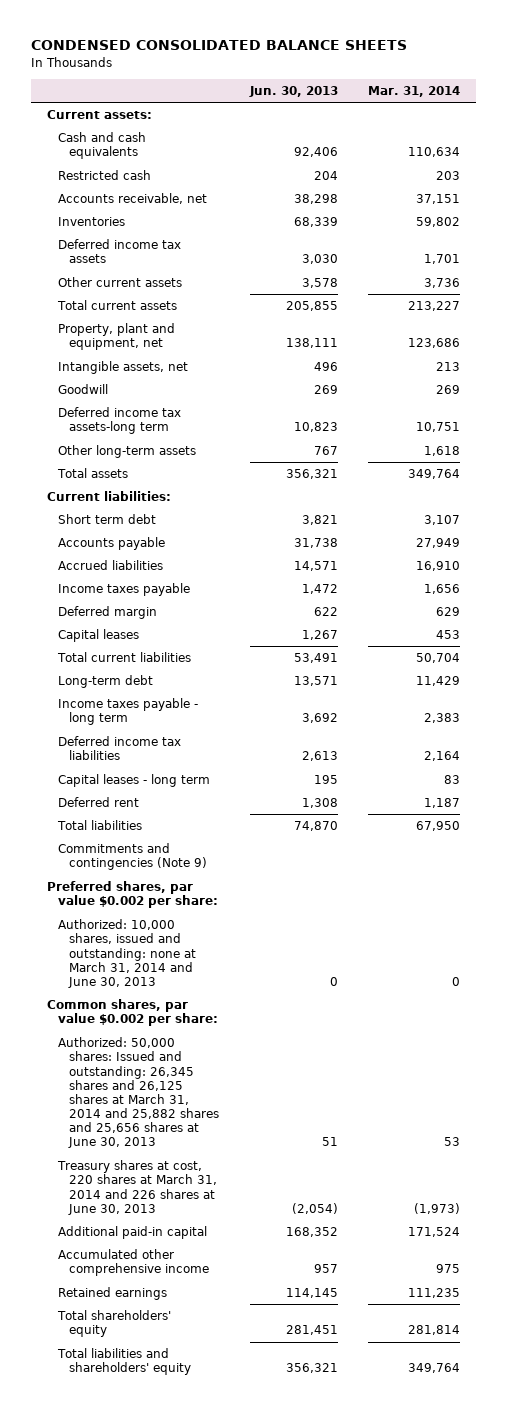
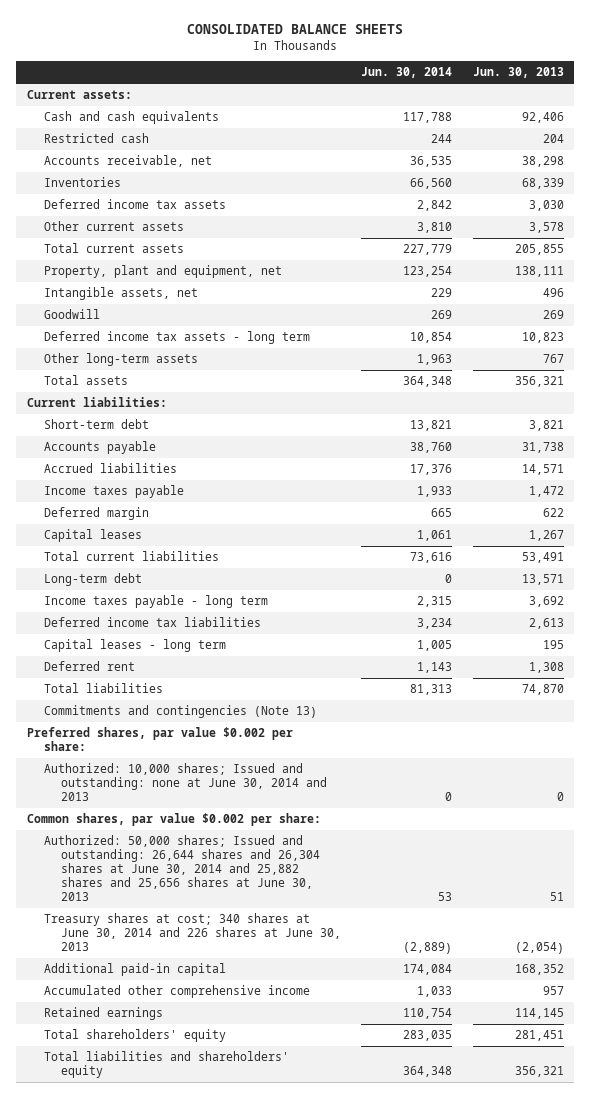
[31,40,408,51] CONDENSED CONSOLIDATED BALANCE SHEETS -> [187,24,404,35] CONSOLIDATED BALANCE SHEETS
[368,85,461,97] Mar. 31, 2014 -> none
none -> [361,67,453,79] Jun. 30, 2014
[57,407,181,435] Deferred income tax assets-long term -> [43,331,310,345] Deferred income tax assets - long term
[57,514,156,525] Short term debt -> [43,419,149,430] Short-term debt
[57,843,207,871] Commitments and contingencies (Note 9) -> [43,705,317,719] Commitments and contingencies (Note 13)
[57,919,196,988] Authorized: 10,000 shares, issued and outstanding: none at March 31, 2014 and June 30, 2013 -> [43,763,327,801] Authorized: 10,000 shares; Issued and outstanding: none at June 30, 2014 and 2013
[57,1037,219,1149] Authorized: 50,000 shares: Issued and outstanding: 26,345 shares and 26,125 shares at March 31, 2014 and 25,882 shares and 25,656 shares at June 30, 2013 -> [43,835,320,901] Authorized: 50,000 shares; Issued and outstanding: 26,644 shares and 26,304 shares at June 30, 2014 and 25,882 shares and 25,656 shares at June 30, 2013
[56,1160,217,1215] Treasury shares at cost, 220 shares at March 31, 2014 and 226 shares at June 30, 2013 -> [43,913,341,951] Treasury shares at cost; 340 shares at June 30, 2014 and 226 shares at June 30, 2013

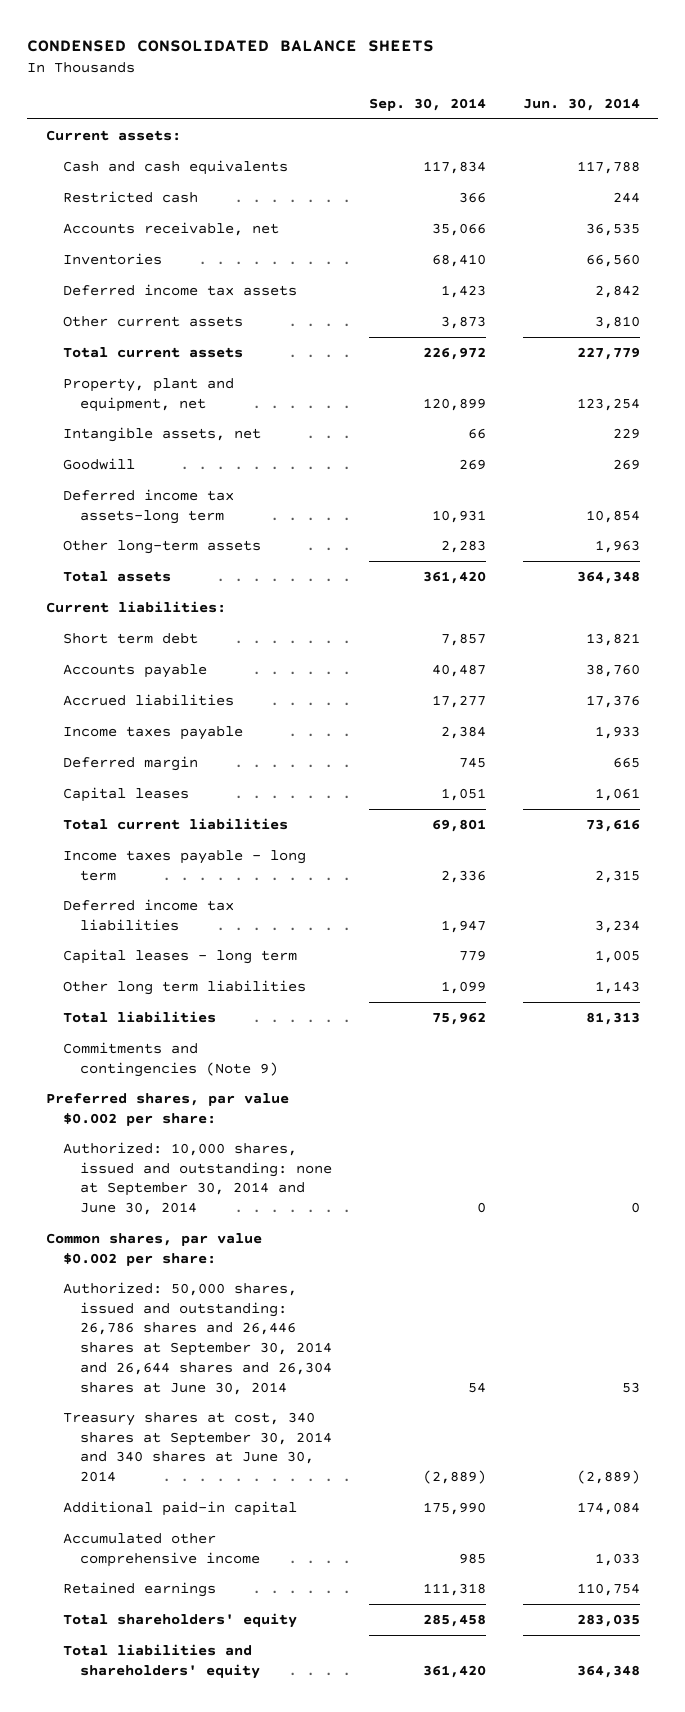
[187,24,404,35] CONSOLIDATED BALANCE SHEETS -> [27,40,435,53] CONDENSED CONSOLIDATED BALANCE SHEETS
[472,67,564,79] Jun. 30, 2013 -> none
none -> [368,97,486,111] Sep. 30, 2014
[43,331,310,345] Deferred income tax assets - long term -> [62,488,234,524] Deferred income tax assets-long term
[43,419,149,430] Short-term debt -> [62,632,198,644] Short term debt
[43,573,142,587] Long-term debt -> none
[43,661,135,672] Deferred rent -> [62,979,306,995] Other long term liabilities
[43,705,317,719] Commitments and contingencies (Note 13) -> [62,1041,279,1077] Commitments and contingencies (Note 9)
[43,763,327,801] Authorized: 10,000 shares; Issued and outstanding: none at June 30, 2014 and 2013 -> [62,1141,333,1216] Authorized: 10,000 shares, issued and outstanding: none at September 30, 2014 and June 30, 2014
[43,835,320,901] Authorized: 50,000 shares; Issued and outstanding: 26,644 shares and 26,304 shares at June 30, 2014 and 25,882 shares and 25,656 shares at June 30, 2013 -> [62,1281,333,1395] Authorized: 50,000 shares, issued and outstanding: 26,786 shares and 26,446 shares at September 30, 2014 and 26,644 shares and 26,304 shares at June 30, 2014
[43,913,341,951] Treasury shares at cost; 340 shares at June 30, 2014 and 226 shares at June 30, 2013 -> [62,1411,333,1483] Treasury shares at cost, 340 shares at September 30, 2014 and 340 shares at June 30, 2014

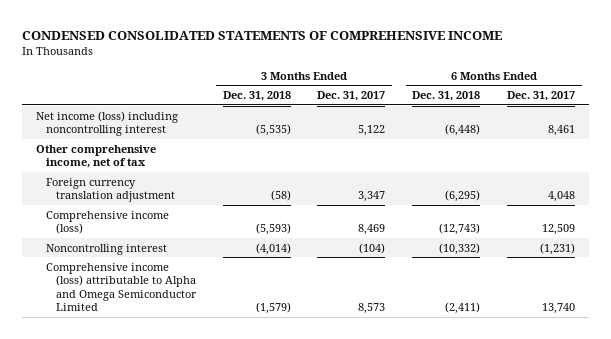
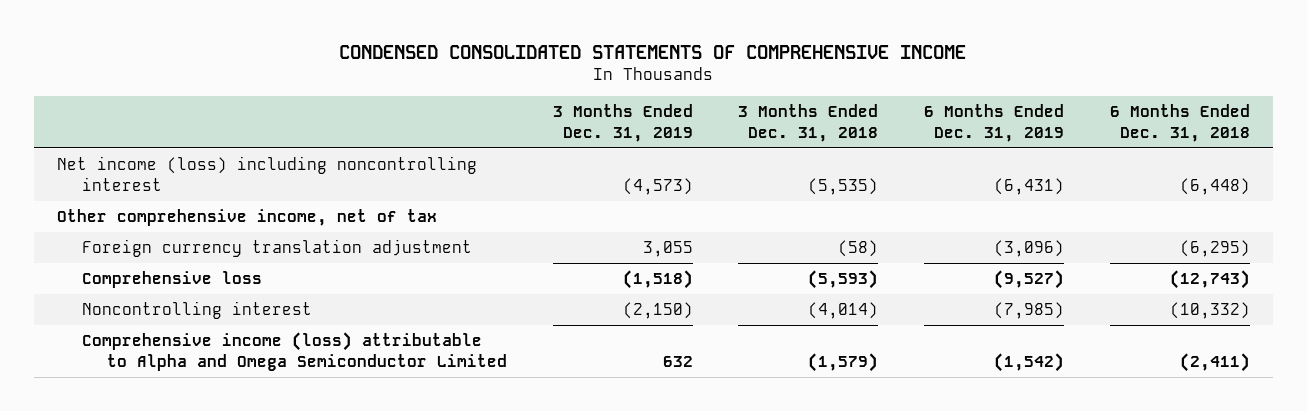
[317,91,386,102] Dec. 31, 2017 -> none
[507,91,576,102] Dec. 31, 2017 -> none
none -> [552,104,693,142] 3 Months Ended Dec. 31, 2019
none -> [924,104,1065,142] 6 Months Ended Dec. 31, 2019
[45,210,169,235] Comprehensive income (loss) -> [81,271,262,289] Comprehensive loss

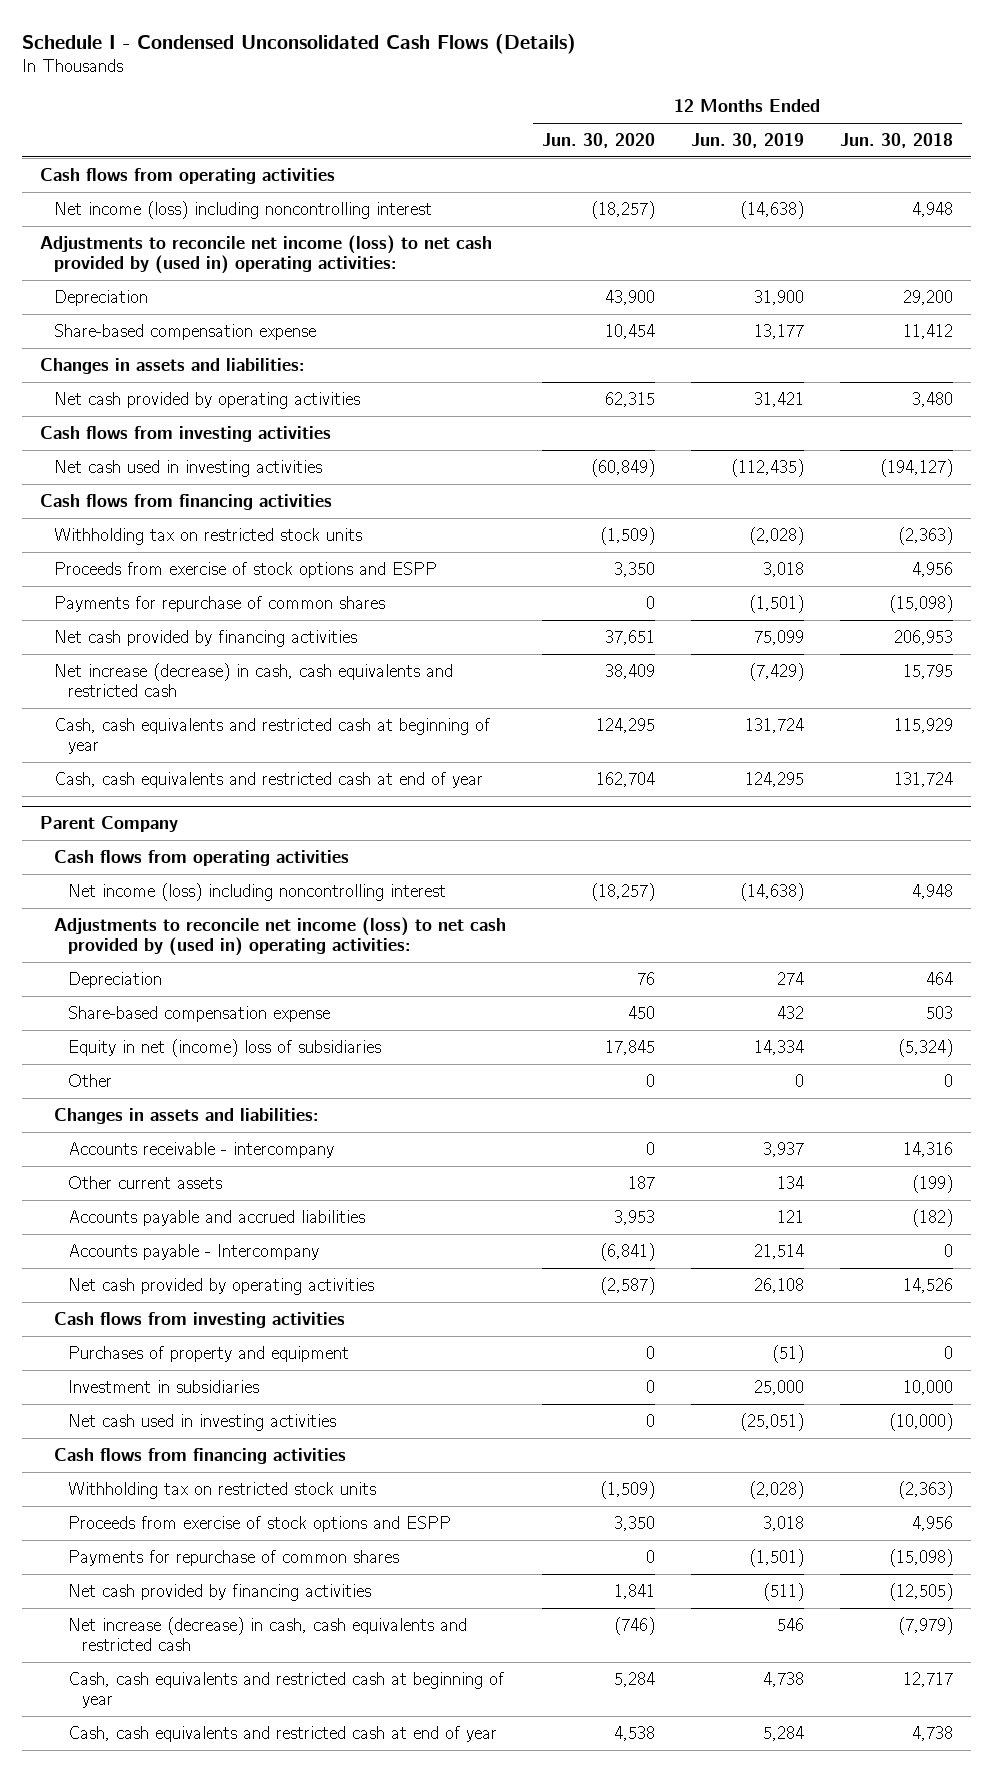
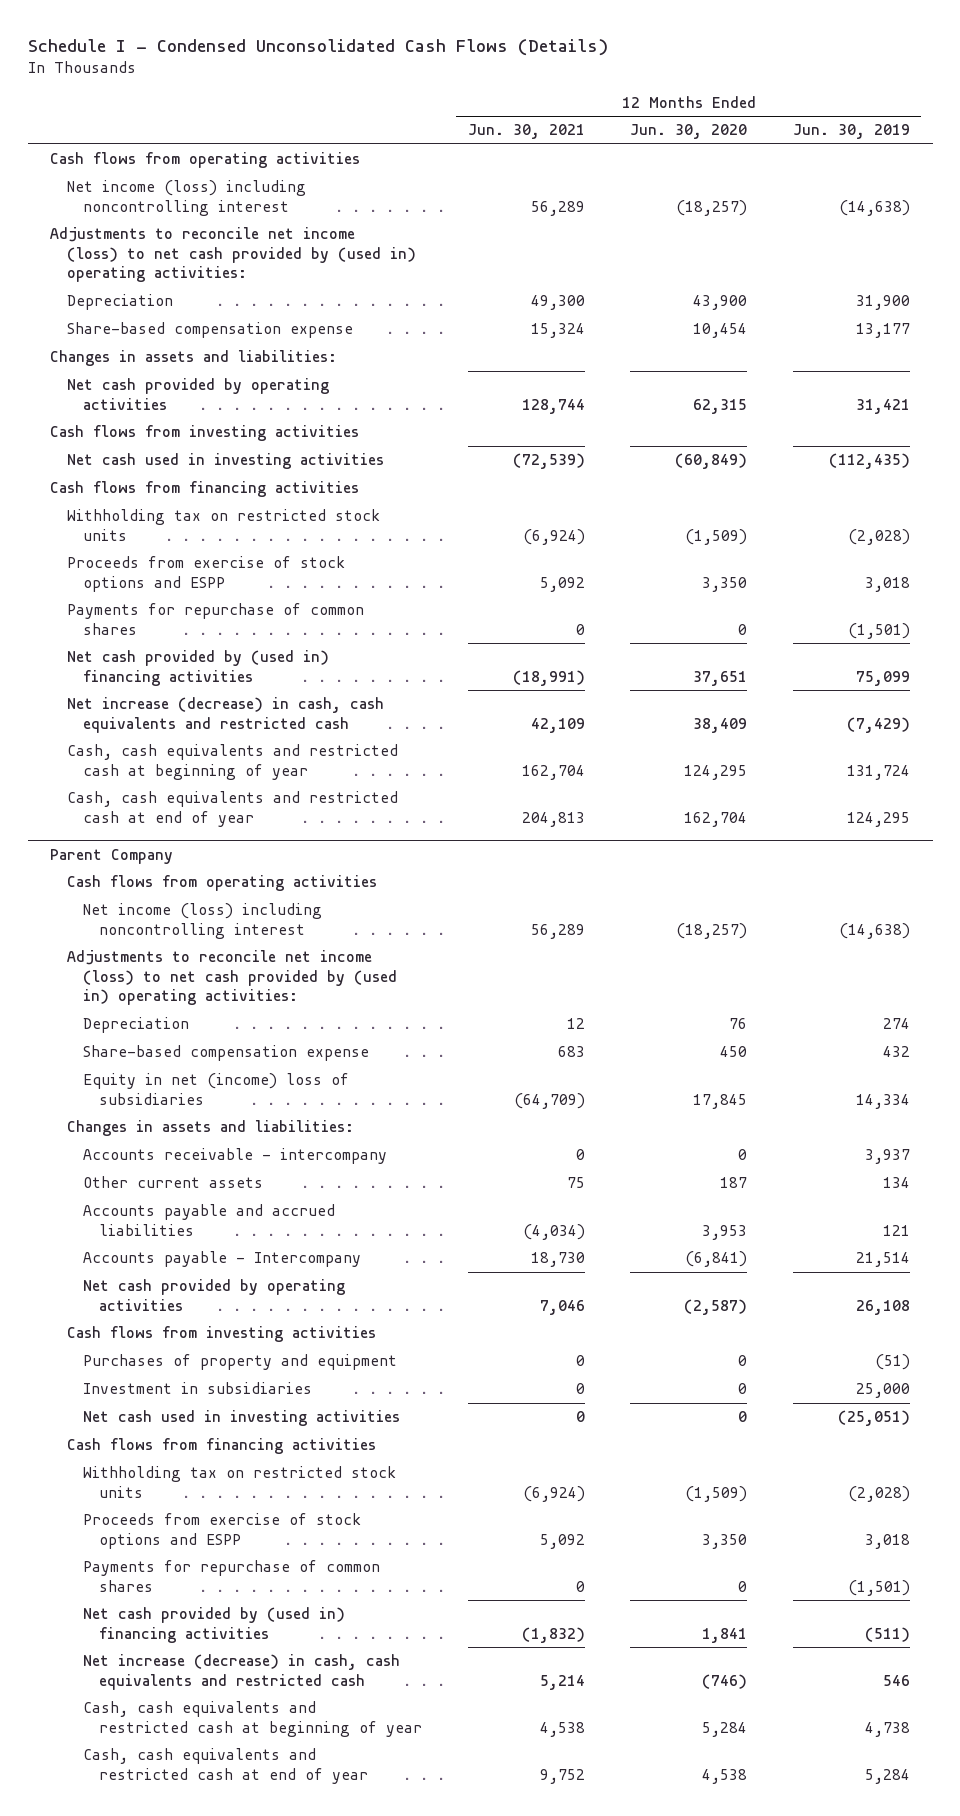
[839,132,953,148] Jun. 30, 2018 -> none
none -> [467,124,585,140] Jun. 30, 2021
[53,629,357,647] Net cash provided by financing activities -> [66,650,329,686] Net cash provided by (used in) financing activities
[67,1073,112,1087] Other -> none
[67,1583,371,1601] Net cash provided by financing activities -> [82,1607,345,1643] Net cash provided by (used in) financing activities

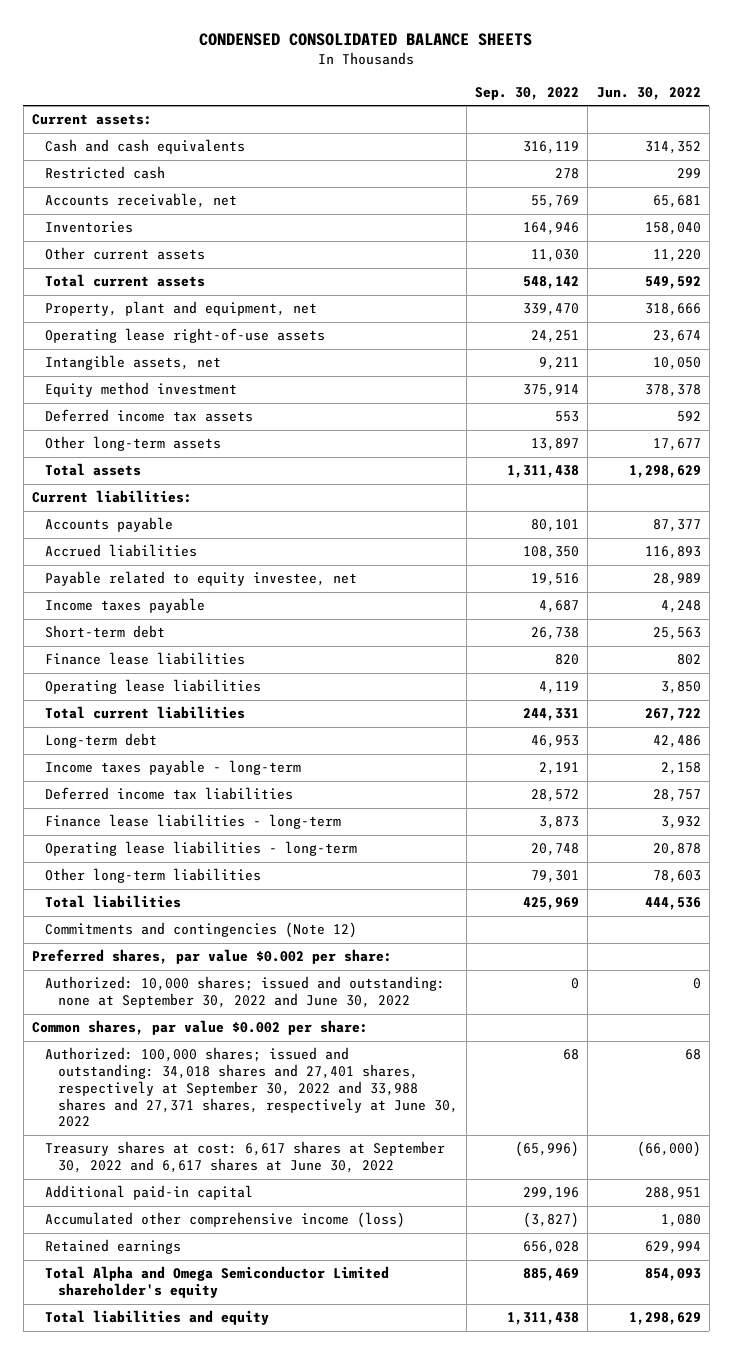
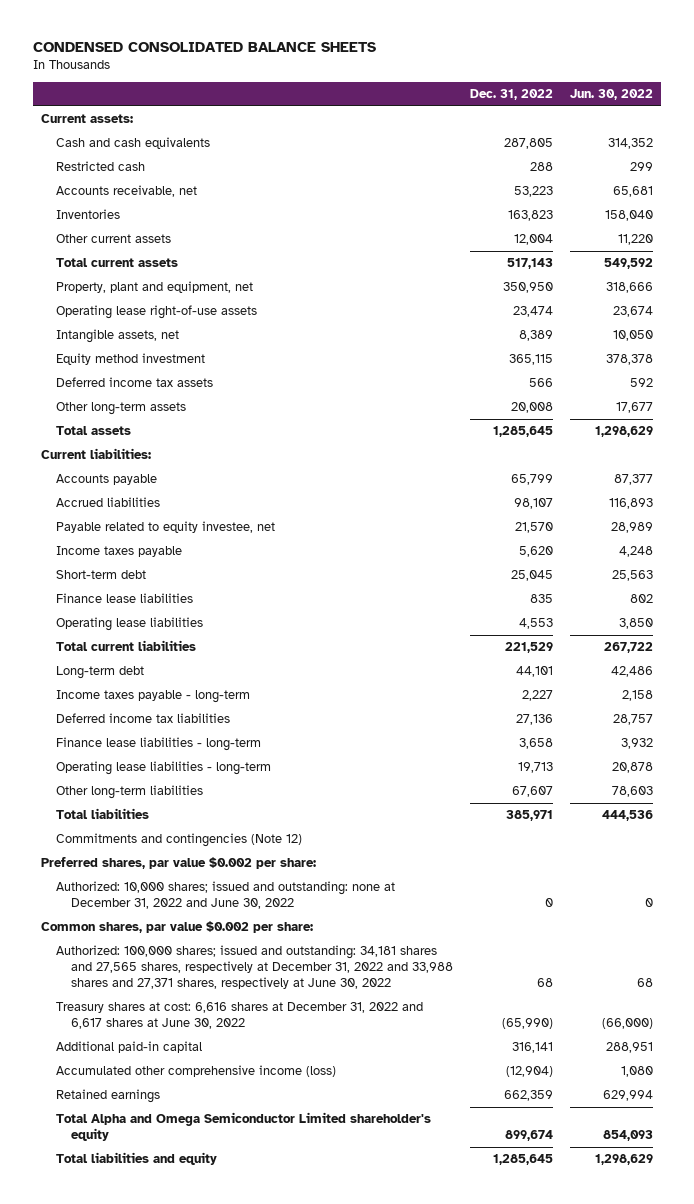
[475,86,580,100] Sep. 30, 2022 -> none
none -> [469,88,553,100] Dec. 31, 2022
[44,976,445,1009] Authorized: 10,000 shares; issued and outstanding: none at September 30, 2022 and June 30, 2022 -> [56,881,396,910] Authorized: 10,000 shares; issued and outstanding: none at December 31, 2022 and June 30, 2022
[44,1047,458,1128] Authorized: 100,000 shares; issued and outstanding: 34,018 shares and 27,401 shares, respectively at September 30, 2022 and 33,988 shares and 27,371 shares, respectively at June 30, 2022 -> [56,945,454,990] Authorized: 100,000 shares; issued and outstanding: 34,181 shares and 27,565 shares, respectively at December 31, 2022 and 33,988 shares and 27,371 shares, respectively at June 30, 2022
[44,1141,445,1174] Treasury shares at cost: 6,617 shares at September 30, 2022 and 6,617 shares at June 30, 2022 -> [56,1002,424,1030] Treasury shares at cost: 6,616 shares at December 31, 2022 and 6,617 shares at June 30, 2022

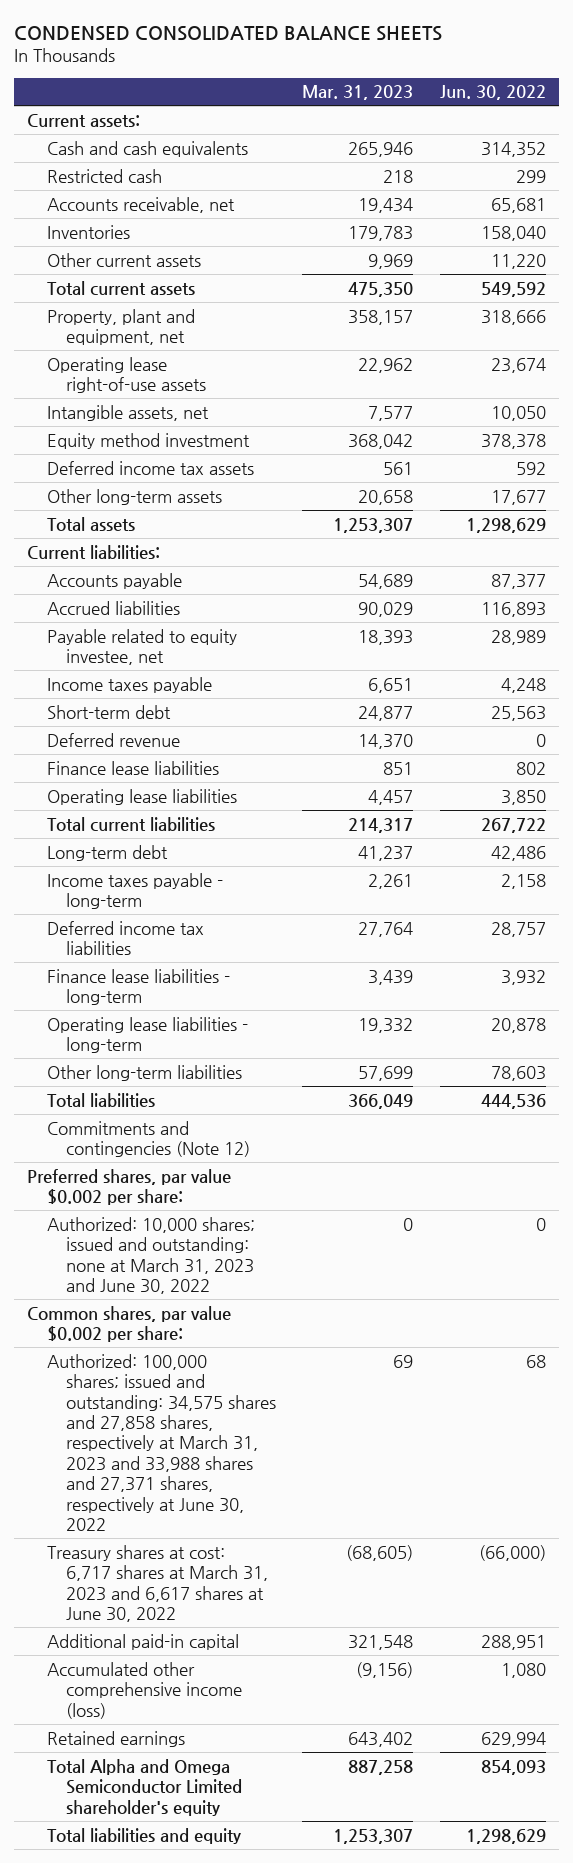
[469,88,553,100] Dec. 31, 2022 -> none
none -> [302,85,414,101] Mar. 31, 2023
none -> [46,732,180,747] Deferred revenue
[56,881,396,910] Authorized: 10,000 shares; issued and outstanding: none at December 31, 2022 and June 30, 2022 -> [46,1216,255,1294] Authorized: 10,000 shares; issued and outstanding: none at March 31, 2023 and June 30, 2022
[56,945,454,990] Authorized: 100,000 shares; issued and outstanding: 34,181 shares and 27,565 shares, respectively at December 31, 2022 and 33,988 shares and 27,371 shares, respectively at June 30, 2022 -> [46,1353,277,1532] Authorized: 100,000 shares; issued and outstanding: 34,575 shares and 27,858 shares, respectively at March 31, 2023 and 33,988 shares and 27,371 shares, respectively at June 30, 2022
[56,1002,424,1030] Treasury shares at cost: 6,616 shares at December 31, 2022 and 6,617 shares at June 30, 2022 -> [46,1544,269,1622] Treasury shares at cost: 6,717 shares at March 31, 2023 and 6,617 shares at June 30, 2022

